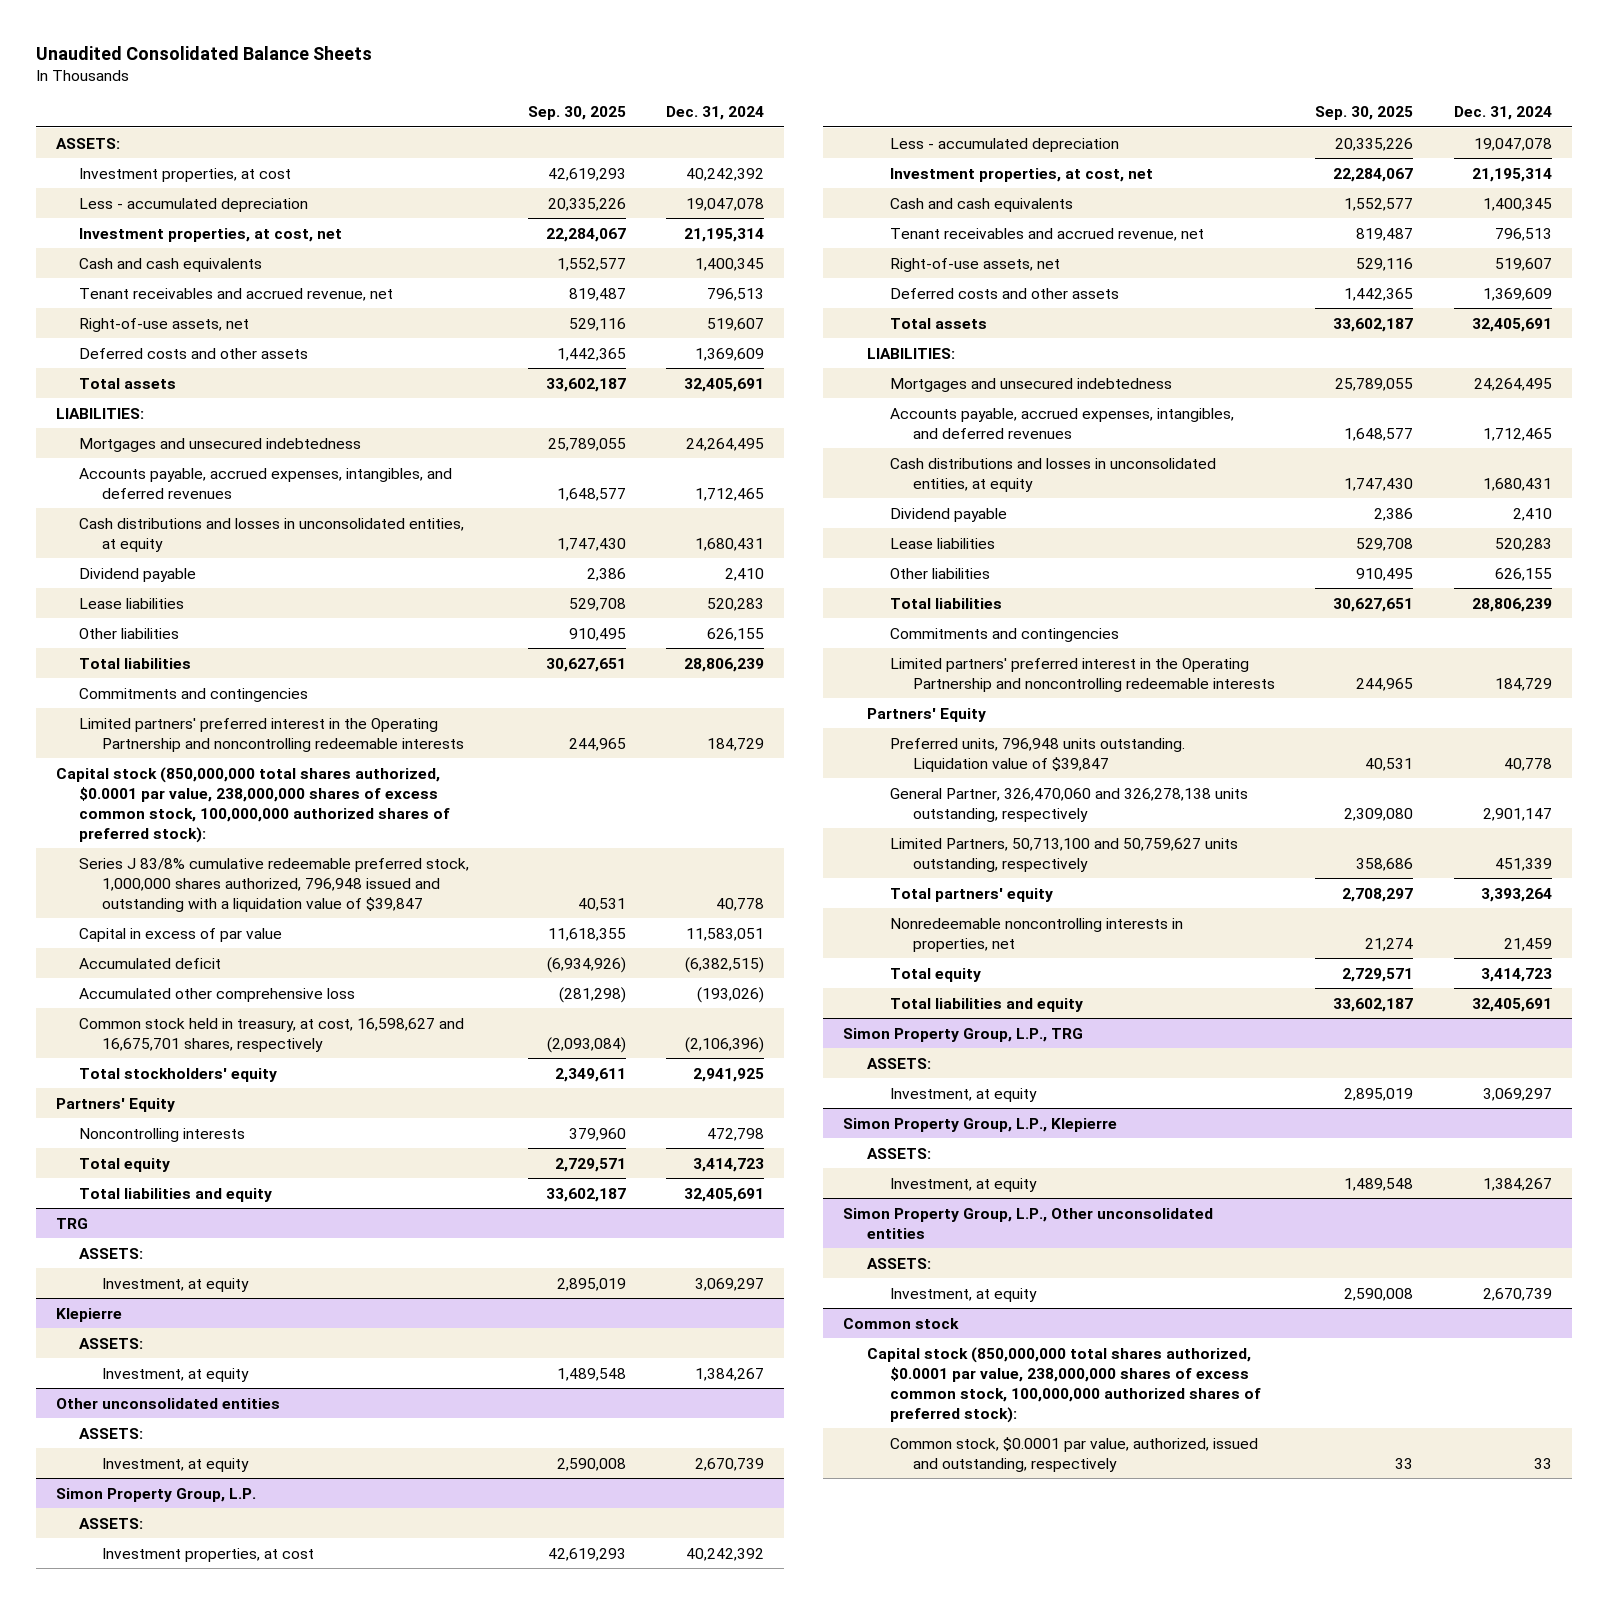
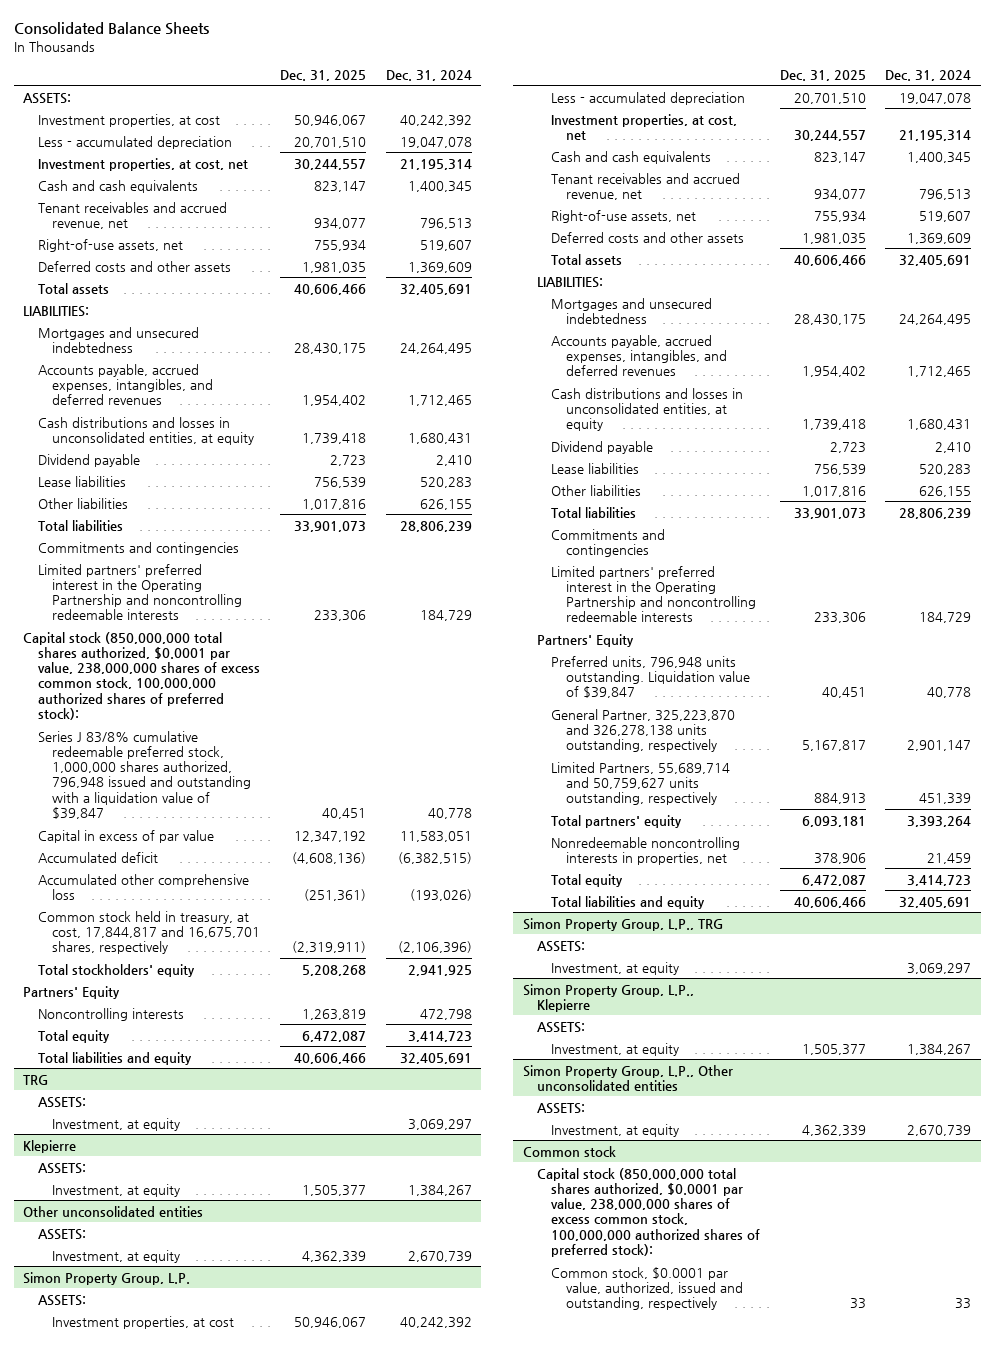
[35,45,372,60] Unaudited Consolidated Balance Sheets -> [13,22,209,36] Consolidated Balance Sheets
[527,106,626,121] Sep. 30, 2025 -> none
none -> [280,69,367,81] Dec. 31, 2025
[79,1017,465,1052] Common stock held in treasury, at cost, 16,598,627 and 16,675,701 shares, respectively -> [37,910,261,955] Common stock held in treasury, at cost, 17,844,817 and 16,675,701 shares, respectively
[889,787,1248,822] General Partner, 326,470,060 and 326,278,138 units outstanding, respectively -> [551,708,736,753] General Partner, 325,223,870 and 326,278,138 units outstanding, respectively
[889,837,1238,872] Limited Partners, 50,713,100 and 50,759,627 units outstanding, respectively -> [551,761,731,806] Limited Partners, 55,689,714 and 50,759,627 units outstanding, respectively

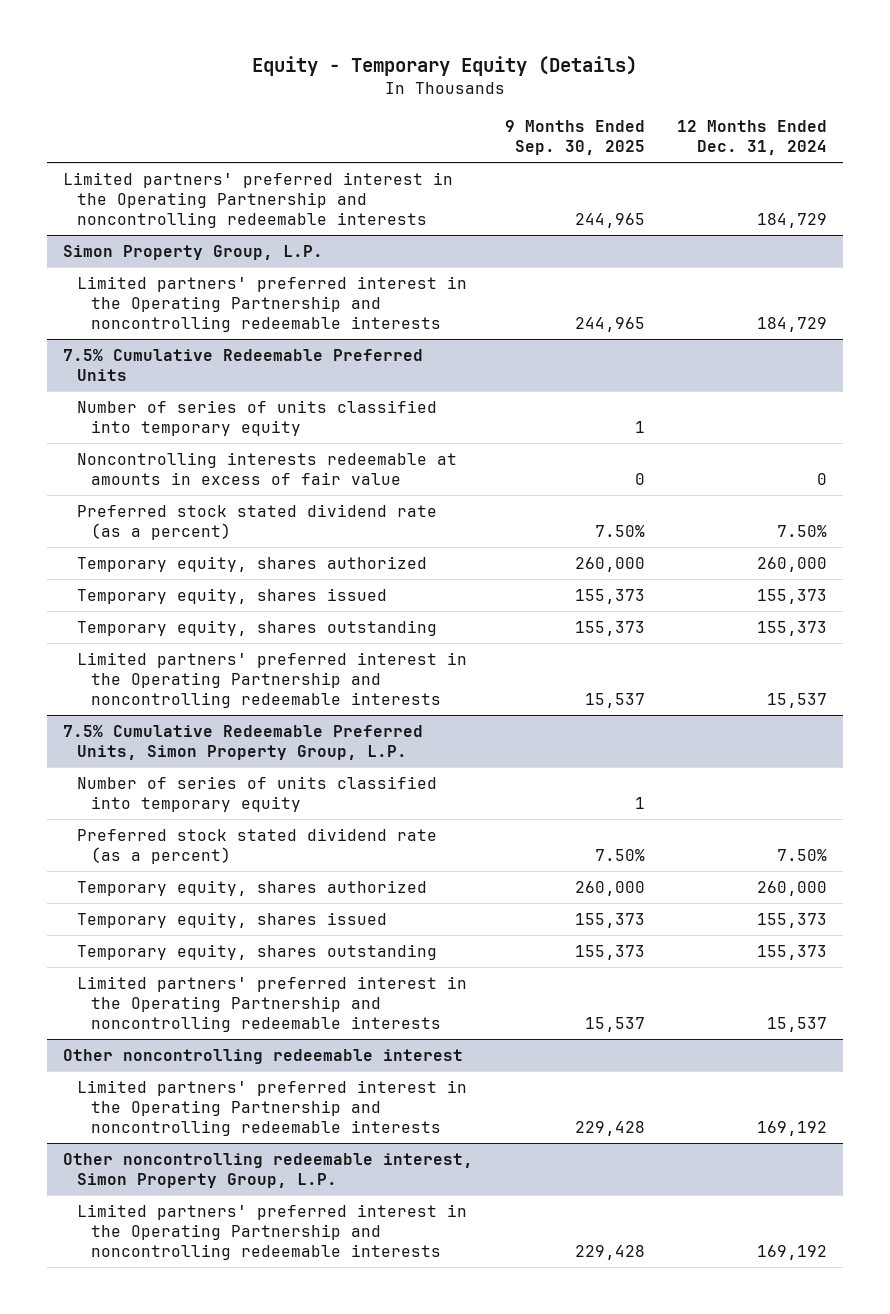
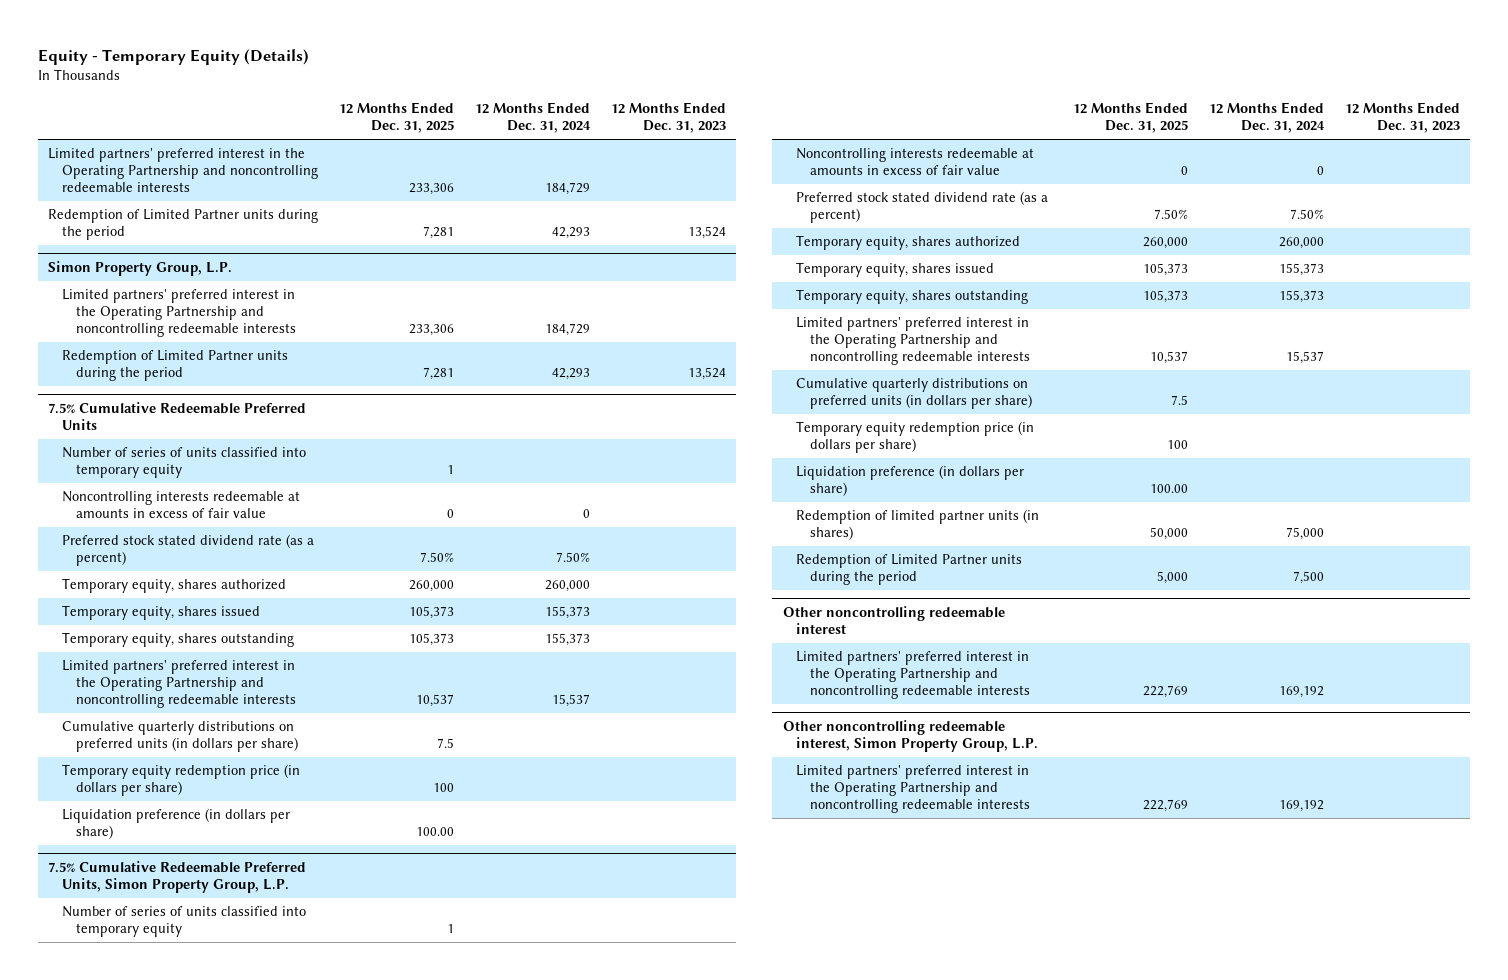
[504,120,645,156] 9 Months Ended Sep. 30, 2025 -> none
none -> [339,102,455,134] 12 Months Ended Dec. 31, 2025
none -> [610,102,726,134] 12 Months Ended Dec. 31, 2023
none -> [48,209,319,241] Redemption of Limited Partner units during the period
none -> [62,350,289,382] Redemption of Limited Partner units during the period
none -> [62,721,298,753] Cumulative quarterly distributions on preferred units (in dollars per share)
none -> [62,764,301,797] Temporary equity redemption price (in dollars per share)
none -> [62,808,291,840] Liquidation preference (in dollars per share)
none -> [796,148,1035,176] Noncontrolling interests redeemable at amounts in excess of fair value
none -> [796,378,1033,410] Cumulative quarterly distributions on preferred units (in dollars per share)
none -> [796,421,1035,454] Temporary equity redemption price (in dollars per share)
none -> [796,465,1025,497] Liquidation preference (in dollars per share)
none -> [796,509,1040,541] Redemption of limited partner units (in shares)
none -> [796,554,1023,586] Redemption of Limited Partner units during the period

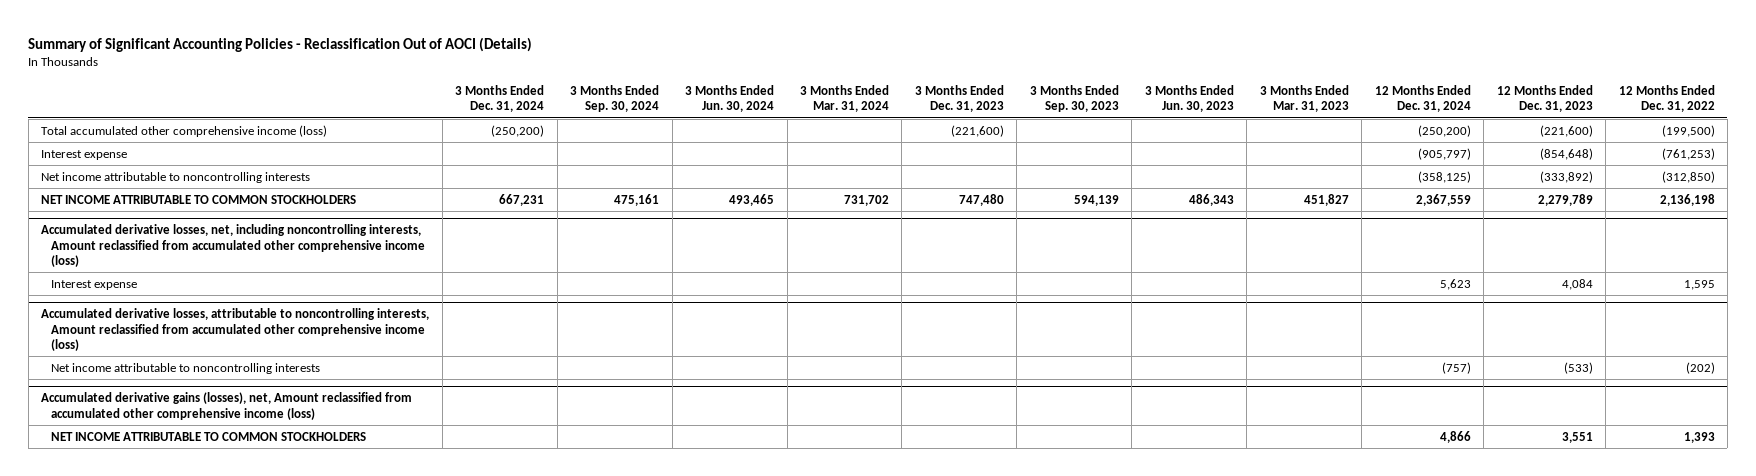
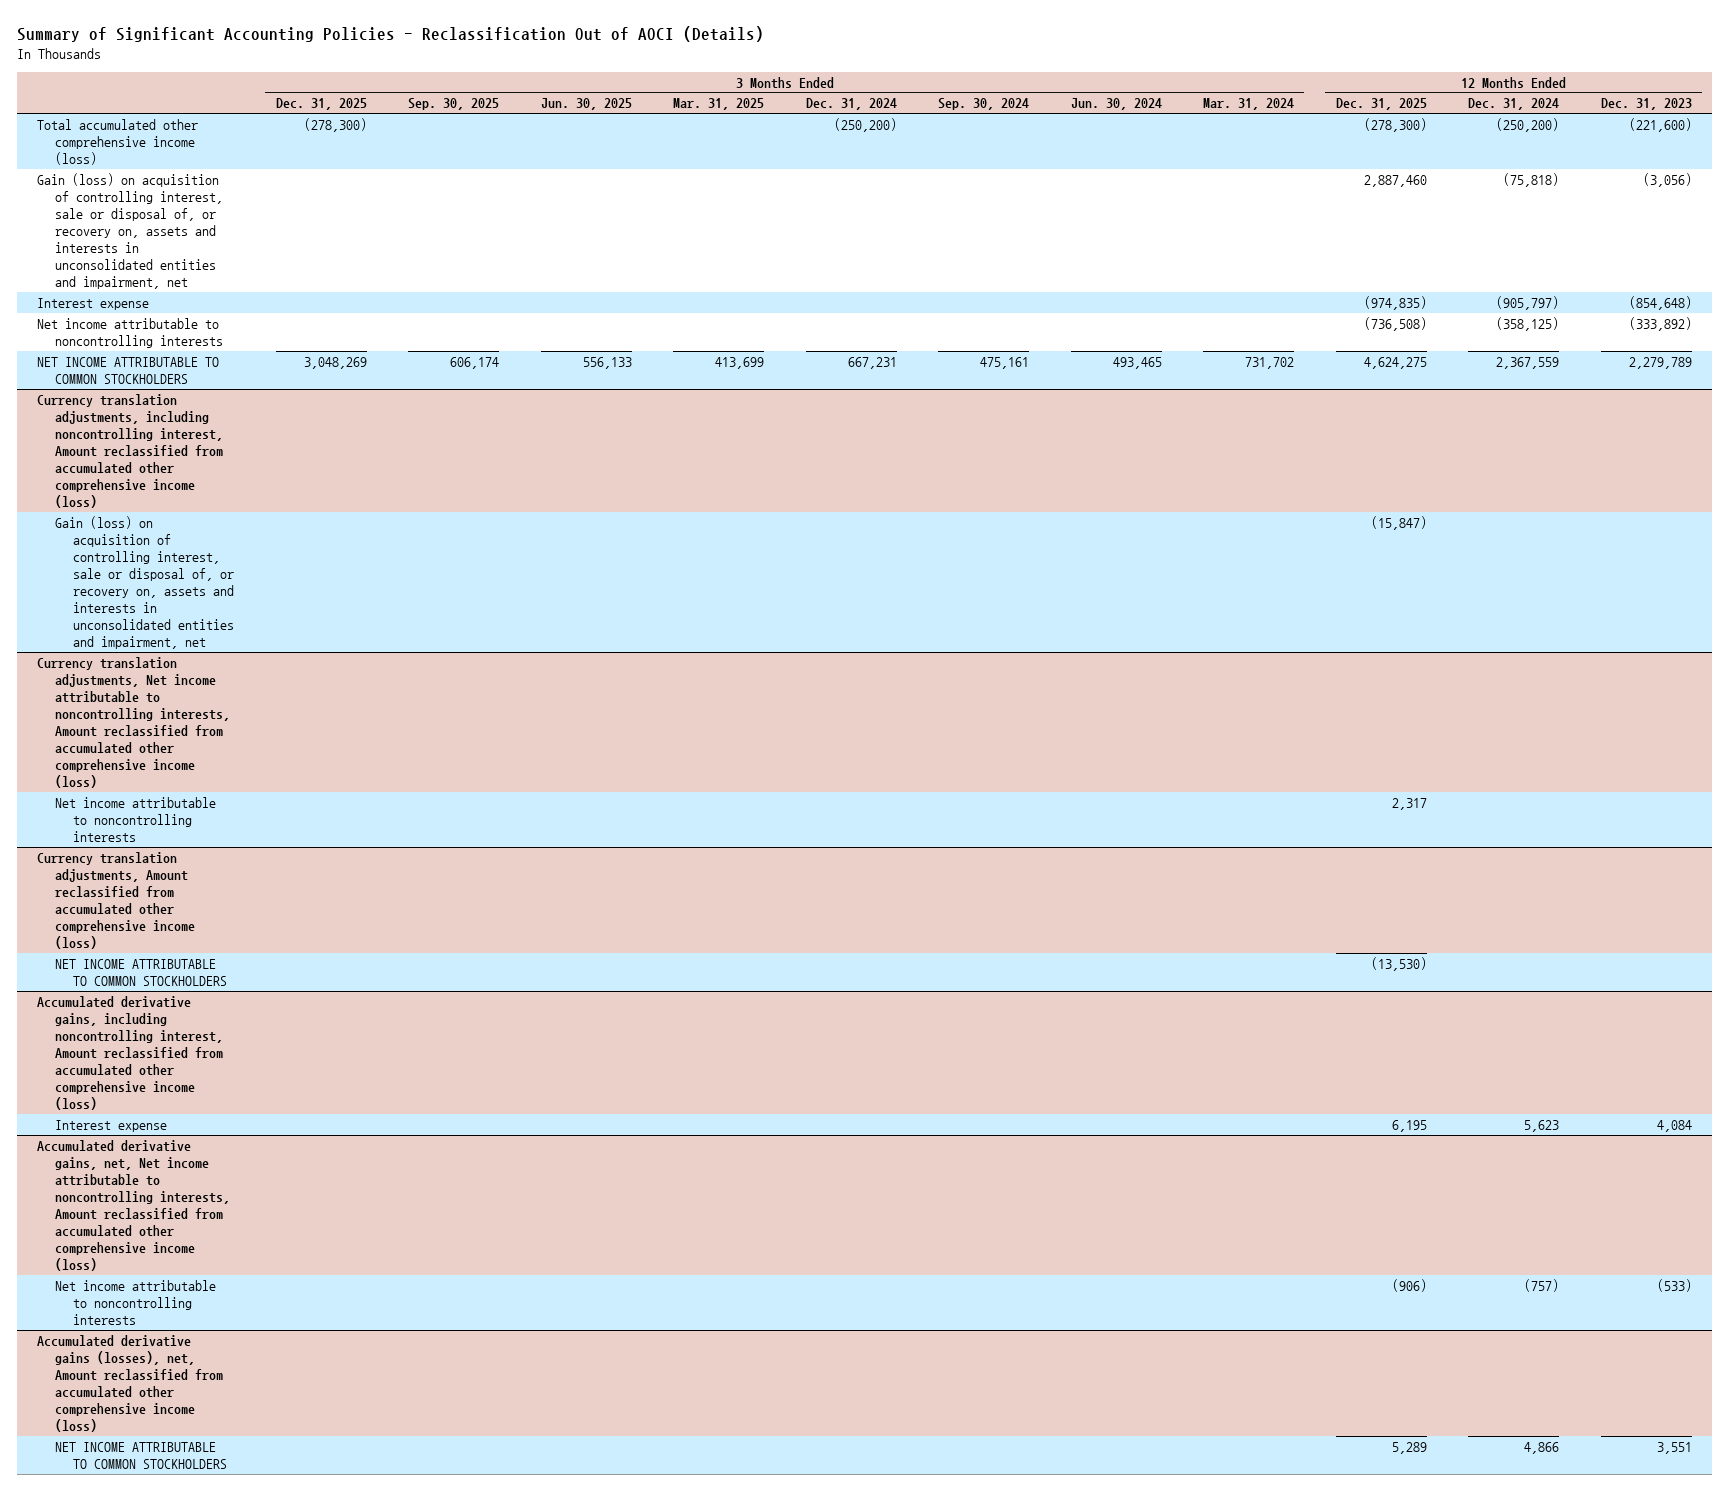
[914,84,1004,113] 3 Months Ended Dec. 31, 2023 -> none
[1029,84,1119,113] 3 Months Ended Sep. 30, 2023 -> none
[1144,84,1234,113] 3 Months Ended Jun. 30, 2023 -> none
[1259,84,1349,113] 3 Months Ended Mar. 31, 2023 -> none
[1618,84,1715,113] 12 Months Ended Dec. 31, 2022 -> none
none -> [275,98,367,111] Dec. 31, 2025
none -> [408,98,500,111] Sep. 30, 2025
none -> [540,98,632,111] Jun. 30, 2025
none -> [673,98,765,111] Mar. 31, 2025
none -> [1335,98,1427,111] Dec. 31, 2025
none -> [37,172,224,289] Gain (loss) on acquisition of controlling interest, sale or disposal of, or recovery on, assets and interests in unconsolidated entities and impairment, net
none -> [37,393,224,508] Currency translation adjustments, including noncontrolling interest, Amount reclassified from accumulated other comprehensive income (loss)
none -> [55,515,235,649] Gain (loss) on acquisition of controlling interest, sale or disposal of, or recovery on, assets and interests in unconsolidated entities and impairment, net
none -> [37,656,231,788] Currency translation adjustments, Net income attributable to noncontrolling interests, Amount reclassified from accumulated other comprehensive income (loss)
none -> [55,796,217,842] Net income attributable to noncontrolling interests
none -> [37,851,196,949] Currency translation adjustments, Amount reclassified from accumulated other comprehensive income (loss)
none -> [55,958,228,986] NET INCOME ATTRIBUTABLE TO COMMON STOCKHOLDERS
[41,224,426,268] Accumulated derivative losses, net, including noncontrolling interests, Amount reclassified from accumulated other comprehensive income (loss) -> [37,995,224,1110] Accumulated derivative gains, including noncontrolling interest, Amount reclassified from accumulated other comprehensive income (loss)
[41,308,430,352] Accumulated derivative losses, attributable to noncontrolling interests, Amount reclassified from accumulated other comprehensive income (loss) -> [37,1139,231,1271] Accumulated derivative gains, net, Net income attributable to noncontrolling interests, Amount reclassified from accumulated other comprehensive income (loss)

